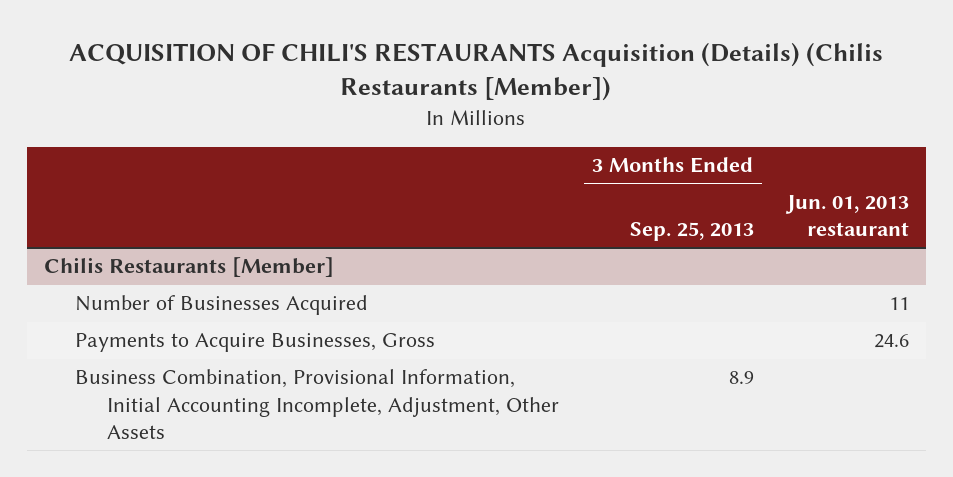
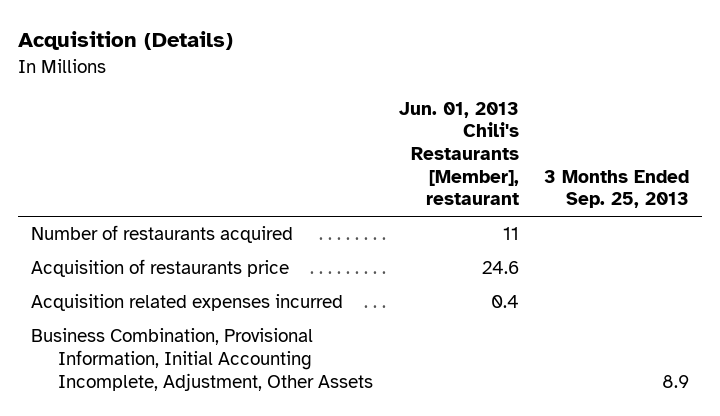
[69,42,884,102] ACQUISITION OF CHILI'S RESTAURANTS Acquisition (Details) (Chilis Restaurants [Member]) -> [18,31,234,51] Acquisition (Details)
[785,194,910,237] Jun. 01, 2013 restaurant -> none
none -> [398,101,519,206] Jun. 01, 2013 Chili's Restaurants [Member], restaurant
[43,257,334,278] Chilis Restaurants [Member] -> none
[75,295,369,316] Number of Businesses Acquired -> [30,225,293,244] Number of restaurants acquired
[75,333,436,353] Payments to Acquire Businesses, Gross -> [30,259,289,278] Acquisition of restaurants price
none -> [30,294,343,312] Acquisition related expenses incurred

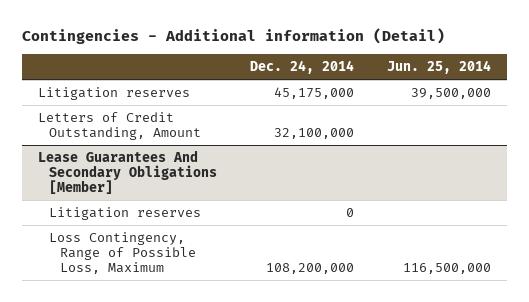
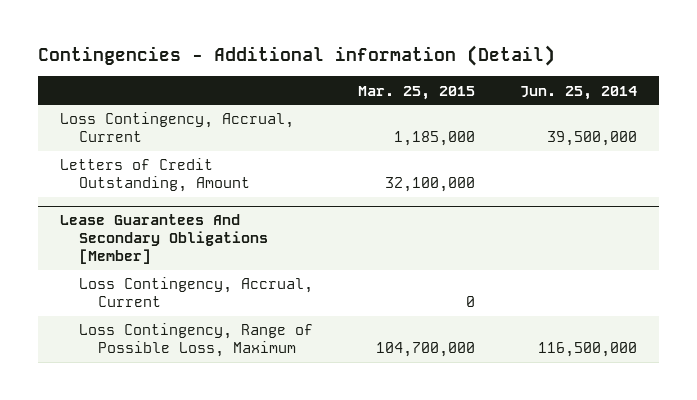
[249,60,354,75] Dec. 24, 2014 -> none
none -> [357,85,475,100] Mar. 25, 2015
[38,87,191,101] Litigation reserves -> [60,112,295,143] Loss Contingency, Accrual, Current
[48,207,201,221] Litigation reserves -> [79,277,314,308] Loss Contingency, Accrual, Current

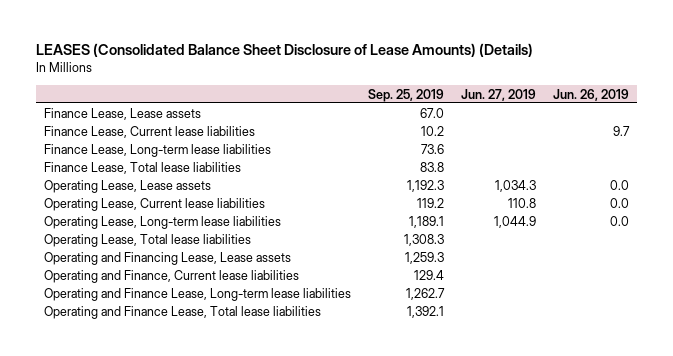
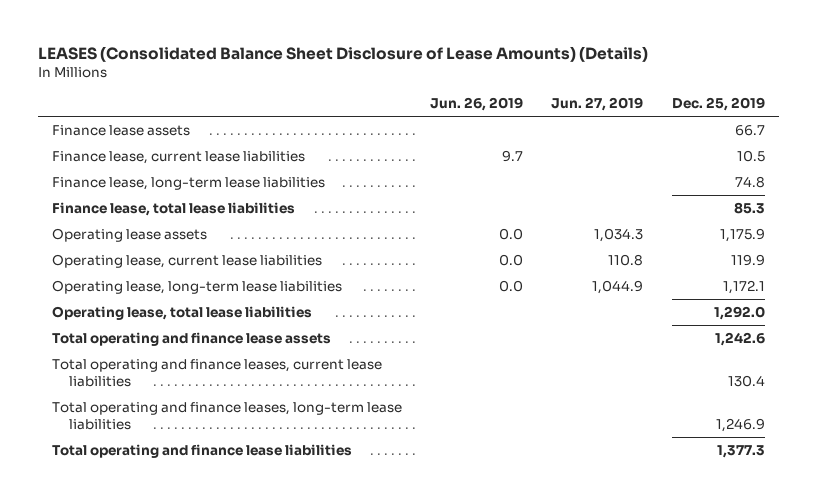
[367,88,444,102] Sep. 25, 2019 -> none
none -> [671,97,765,112] Dec. 25, 2019
[44,107,202,120] Finance Lease, Lease assets -> [51,124,190,136] Finance lease assets
[44,125,256,138] Finance Lease, Current lease liabilities -> [51,150,305,164] Finance lease, current lease liabilities
[44,143,272,157] Finance Lease, Long-term lease liabilities -> [51,176,325,190] Finance lease, long-term lease liabilities
[44,161,242,174] Finance Lease, Total lease liabilities -> [51,201,295,216] Finance lease, total lease liabilities
[44,179,212,193] Operating Lease, Lease assets -> [51,227,207,242] Operating lease assets
[44,197,266,211] Operating Lease, Current lease liabilities -> [51,253,322,268] Operating lease, current lease liabilities
[44,215,282,229] Operating Lease, Long-term lease liabilities -> [51,279,342,294] Operating lease, long-term lease liabilities
[44,233,252,247] Operating Lease, Total lease liabilities -> [51,305,312,320] Operating lease, total lease liabilities
[44,251,292,265] Operating and Financing Lease, Lease assets -> [51,331,331,346] Total operating and finance lease assets
[44,269,300,283] Operating and Finance, Current lease liabilities -> [51,358,382,388] Total operating and finance leases, current lease liabilities
[44,287,352,301] Operating and Finance Lease, Long-term lease liabilities -> [51,401,402,431] Total operating and finance leases, long-term lease liabilities
[44,305,322,319] Operating and Finance Lease, Total lease liabilities -> [51,443,352,458] Total operating and finance lease liabilities

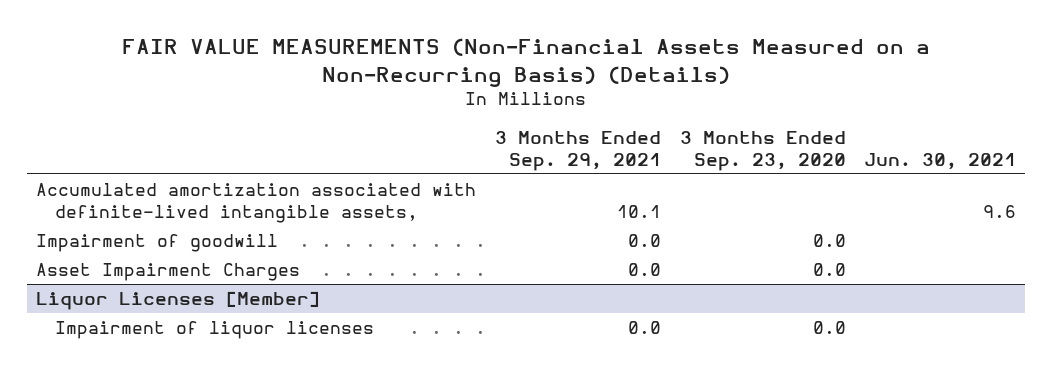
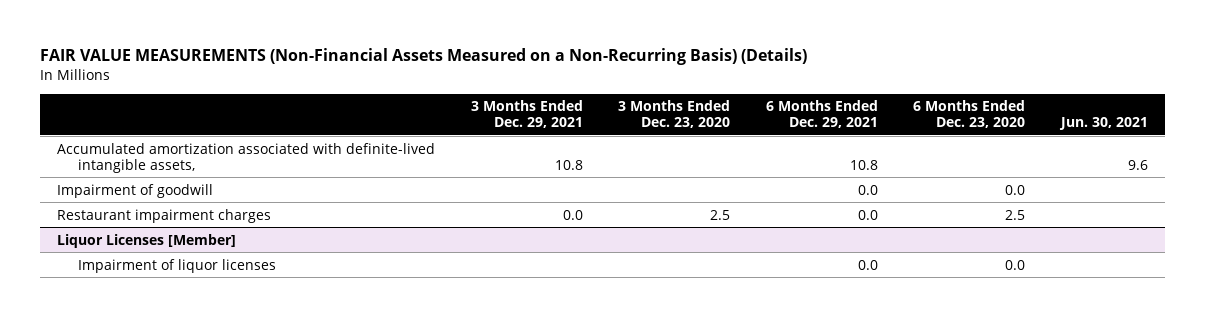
[494,131,661,172] 3 Months Ended Sep. 29, 2021 -> none
[679,131,846,172] 3 Months Ended Sep. 23, 2020 -> none
none -> [470,100,583,129] 3 Months Ended Dec. 29, 2021
none -> [618,100,731,129] 3 Months Ended Dec. 23, 2020
none -> [765,100,878,129] 6 Months Ended Dec. 29, 2021
none -> [913,100,1026,129] 6 Months Ended Dec. 23, 2020
[36,263,301,282] Asset Impairment Charges -> [57,208,272,223] Restaurant impairment charges

